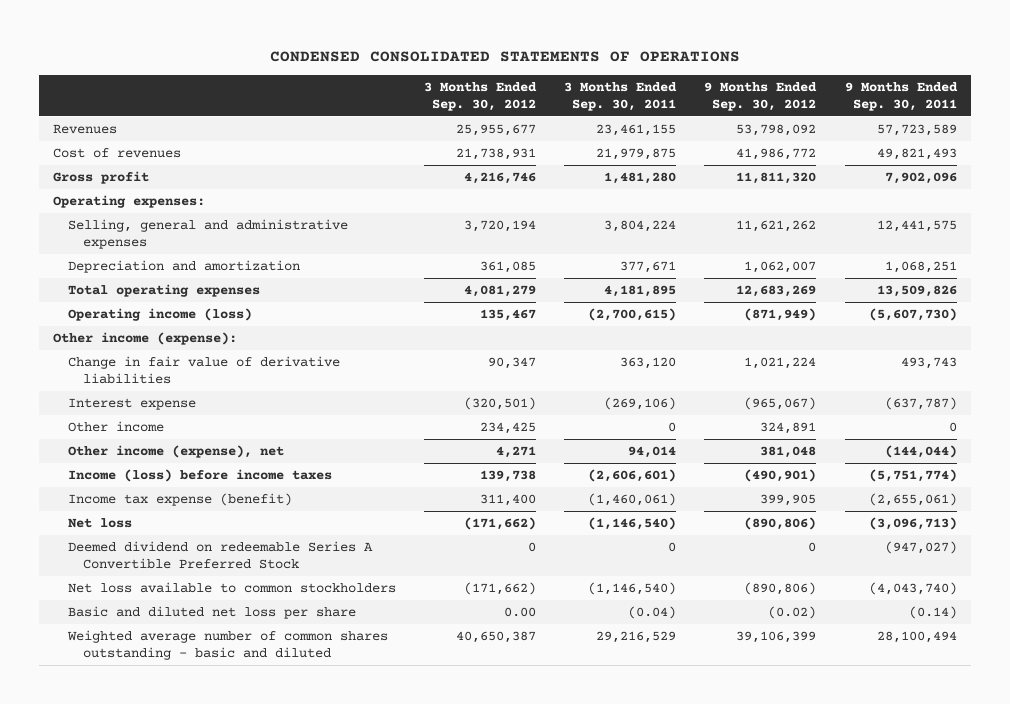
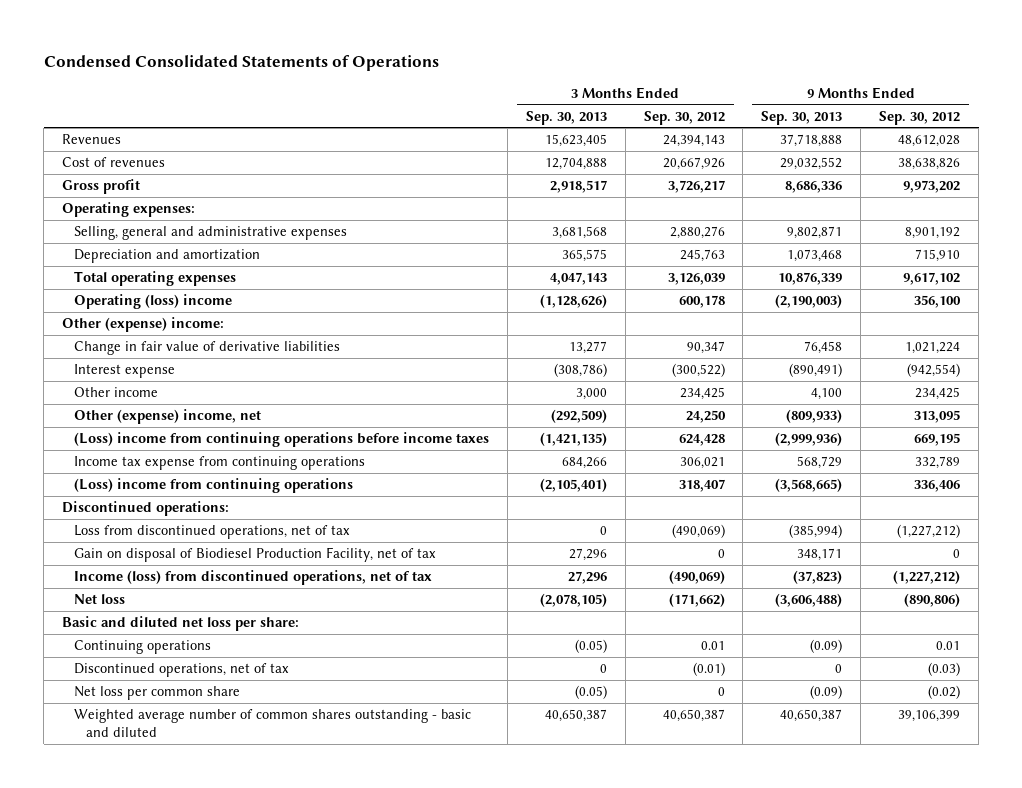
[269,50,740,62] CONDENSED CONSOLIDATED STATEMENTS OF OPERATIONS -> [43,54,439,71] Condensed Consolidated Statements of Operations
[564,81,678,112] 3 Months Ended Sep. 30, 2011 -> none
[844,81,958,112] 9 Months Ended Sep. 30, 2011 -> none
none -> [525,110,607,125] Sep. 30, 2013
none -> [761,110,843,125] Sep. 30, 2013
[456,123,537,136] 25,955,677 -> [662,135,725,148] 24,394,143
[736,123,817,136] 53,798,092 -> [898,135,961,148] 48,612,028
[456,147,537,160] 21,738,931 -> [662,157,725,171] 20,667,926
[736,147,817,160] 41,986,772 -> [898,158,961,171] 38,638,826
[464,171,537,184] 4,216,746 -> [667,180,725,194] 3,726,217
[736,171,817,184] 11,811,320 -> [903,180,961,194] 9,973,202
[464,219,537,232] 3,720,194 -> [669,226,725,240] 2,880,276
[736,219,817,232] 11,621,262 -> [905,227,961,240] 8,901,192
[480,260,537,273] 361,085 -> [679,249,725,263] 245,763
[744,260,817,273] 1,062,007 -> [915,249,961,263] 715,910
[464,284,537,297] 4,081,279 -> [667,273,725,286] 3,126,039
[736,284,817,297] 12,683,269 -> [903,272,961,286] 9,617,102
[67,307,252,321] Operating income (loss) -> [74,294,233,310] Operating (loss) income
[480,308,537,321] 135,467 -> [678,295,725,309] 600,178
[744,307,817,321] (871,949) -> [914,295,962,309] 356,100
[53,331,238,345] Other income (expense): -> [62,317,225,333] Other (expense) income:
[464,396,537,410] (320,501) -> [671,363,725,378] (300,522)
[744,396,817,410] (965,067) -> [907,363,961,378] (942,554)
[760,421,817,434] 324,891 -> [915,387,961,401] 234,425
[67,444,284,458] Other income (expense), net -> [74,409,262,425] Other (expense) income, net
[496,445,537,458] 4,271 -> [685,410,726,424] 24,250
[760,445,817,458] 381,048 -> [914,410,961,424] 313,095
[67,468,332,482] Income (loss) before income taxes -> [74,432,490,448] (Loss) income from continuing operations before income taxes
[480,469,537,482] 139,738 -> [678,434,725,447] 624,428
[744,468,817,482] (490,901) -> [914,433,961,447] 669,195
[67,492,292,506] Income tax expense (benefit) -> [74,456,366,471] Income tax expense from continuing operations
[480,493,537,506] 311,400 -> [679,457,725,470] 306,021
[760,493,817,506] 399,905 -> [915,456,961,470] 332,789
none -> [74,478,354,494] (Loss) income from continuing operations
none -> [62,501,230,517] Discontinued operations:
none -> [74,525,351,540] Loss from discontinued operations, net of tax
none -> [74,547,437,563] Gain on disposal of Biodiesel Production Facility, net of tax
none -> [74,570,433,586] Income (loss) from discontinued operations, net of tax
[67,540,373,570] Deemed dividend on redeemable Series A Convertible Preferred Stock -> none
[67,581,396,593] Net loss available to common stockholders -> none
none -> [62,616,300,632] Basic and diluted net loss per share:
none -> [74,640,212,655] Continuing operations
none -> [74,663,290,678] Discontinued operations, net of tax
[67,605,356,619] Basic and diluted net loss per share -> [74,686,241,701] Net loss per common share
[504,606,537,617] 0.00 -> [717,687,725,697] 0

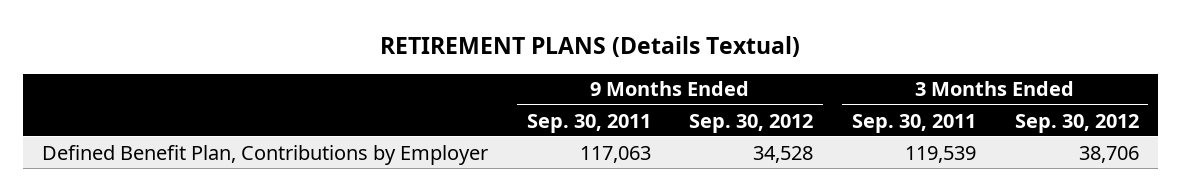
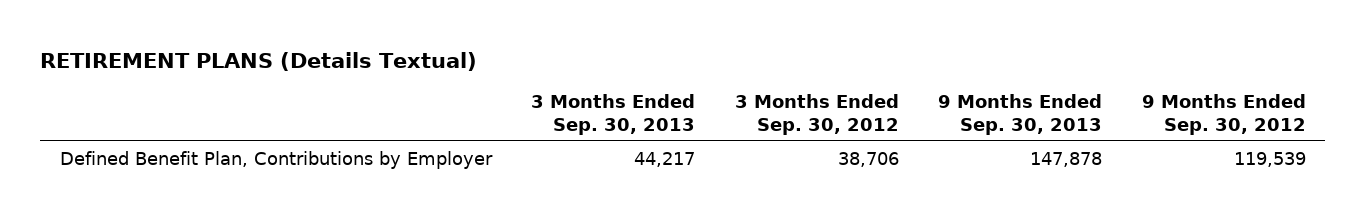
[526,113,651,133] Sep. 30, 2011 -> none
[851,113,976,133] Sep. 30, 2011 -> none
none -> [531,94,696,136] 3 Months Ended Sep. 30, 2013
none -> [938,94,1103,136] 9 Months Ended Sep. 30, 2013
[753,145,814,163] 34,528 -> [1233,151,1306,167] 119,539

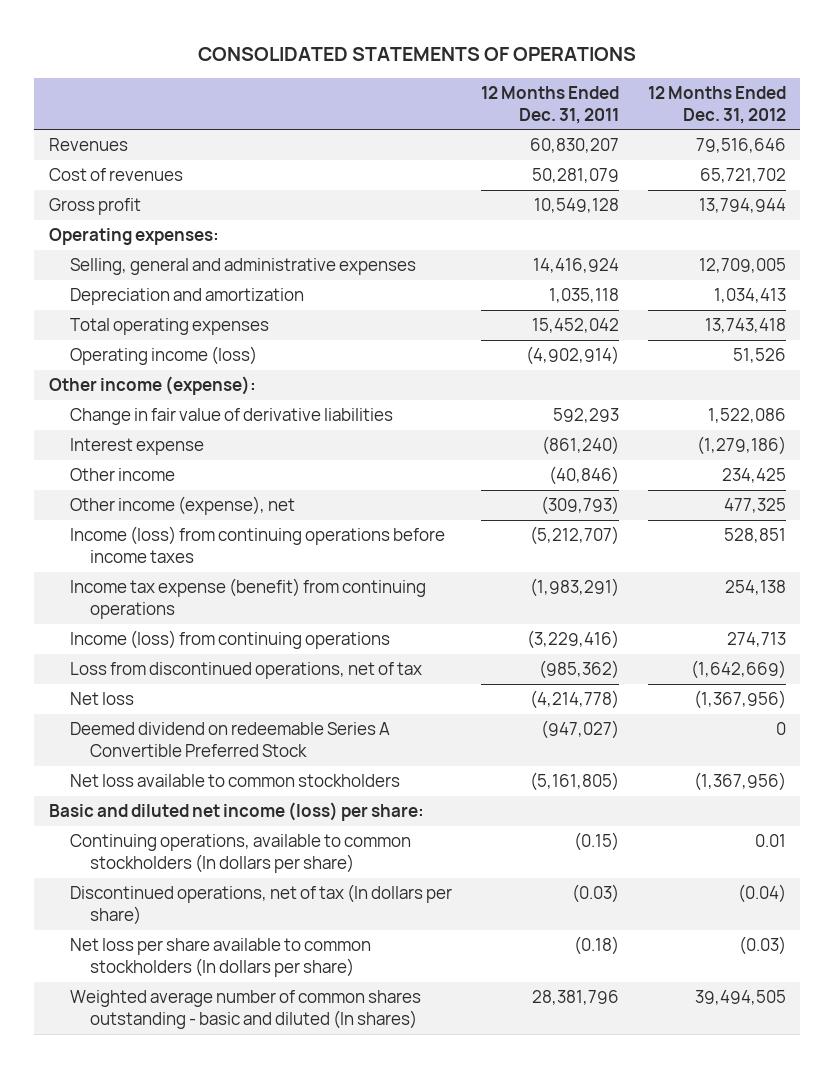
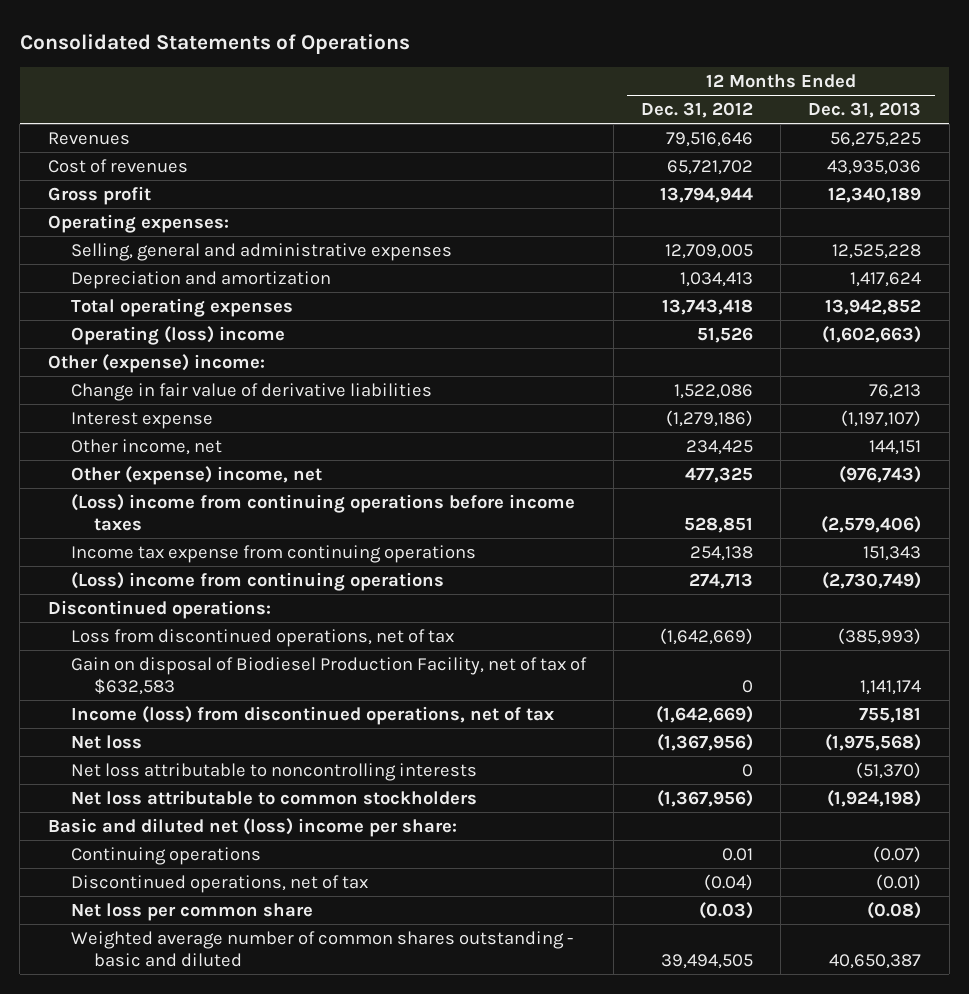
[198,46,637,61] CONSOLIDATED STATEMENTS OF OPERATIONS -> [19,33,410,54] Consolidated Statements of Operations
[480,85,619,124] 12 Months Ended Dec. 31, 2011 -> none
none -> [808,102,922,119] Dec. 31, 2013
[69,346,257,366] Operating income (loss) -> [70,325,285,345] Operating (loss) income
[48,376,256,396] Other income (expense): -> [47,353,265,373] Other (expense) income:
[69,468,175,482] Other income -> [70,438,222,455] Other income, net
[69,496,295,516] Other income (expense), net -> [70,465,322,485] Other (expense) income, net
[69,526,445,564] Income (loss) from continuing operations before income taxes -> [70,493,575,531] (Loss) income from continuing operations before income taxes
[69,578,426,620] Income tax expense (benefit) from continuing operations -> [70,544,476,563] Income tax expense from continuing operations
[69,630,390,650] Income (loss) from continuing operations -> [70,571,444,591] (Loss) income from continuing operations
none -> [47,599,271,619] Discontinued operations:
none -> [70,656,587,695] Gain on disposal of Biodiesel Production Facility, net of tax of $632,583
none -> [70,705,554,725] Income (loss) from discontinued operations, net of tax
[69,722,390,758] Deemed dividend on redeemable Series A Convertible Preferred Stock -> none
none -> [70,762,477,781] Net loss attributable to noncontrolling interests
[69,774,400,788] Net loss available to common stockholders -> [70,789,477,805] Net loss attributable to common stockholders
[48,802,424,822] Basic and diluted net income (loss) per share: -> [47,817,457,837] Basic and diluted net (loss) income per share:
[69,834,411,874] Continuing operations, available to common stockholders (In dollars per share) -> [70,846,261,865] Continuing operations
[69,884,452,926] Discontinued operations, net of tax (In dollars per share) -> [70,874,368,893] Discontinued operations, net of tax
[69,938,371,978] Net loss per share available to common stockholders (In dollars per share) -> [70,902,313,921] Net loss per common share
[69,990,421,1030] Weighted average number of common shares outstanding - basic and diluted (In shares) -> [70,930,573,967] Weighted average number of common shares outstanding - basic and diluted

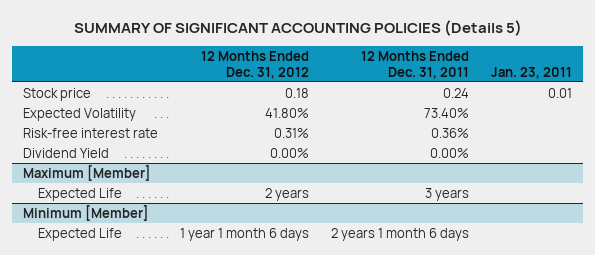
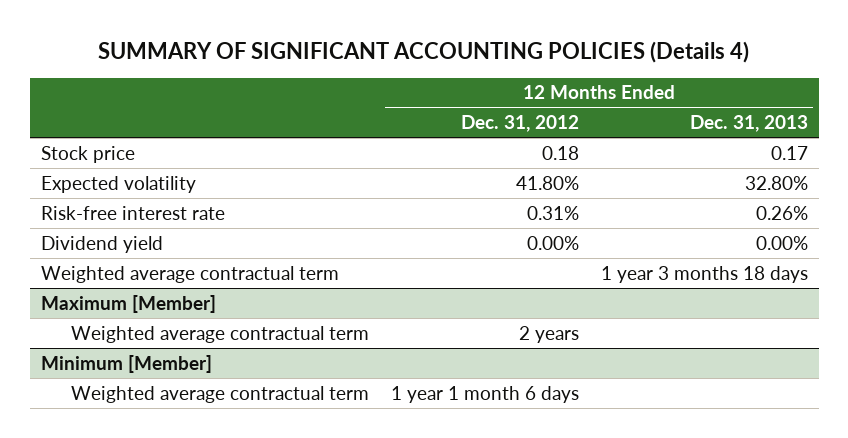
[73,19,522,36] SUMMARY OF SIGNIFICANT ACCOUNTING POLICIES (Details 5) -> [98,40,750,63] SUMMARY OF SIGNIFICANT ACCOUNTING POLICIES (Details 4)
[361,50,470,79] 12 Months Ended Dec. 31, 2011 -> none
[490,66,572,79] Jan. 23, 2011 -> none
none -> [689,115,808,133] Dec. 31, 2013
[23,107,137,121] Expected Volatility -> [40,175,196,193] Expected volatility
[23,147,110,158] Dividend Yield -> [40,235,163,253] Dividend yield
none -> [40,265,339,283] Weighted average contractual term
[37,187,122,201] Expected Life -> [70,325,369,343] Weighted average contractual term
[37,227,122,241] Expected Life -> [70,385,369,403] Weighted average contractual term

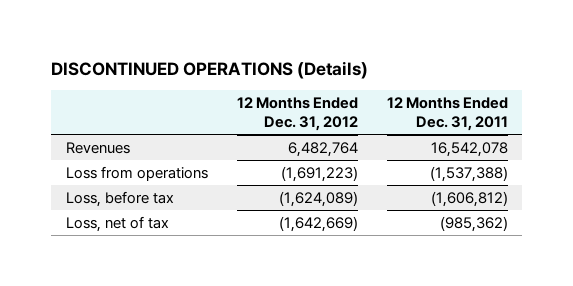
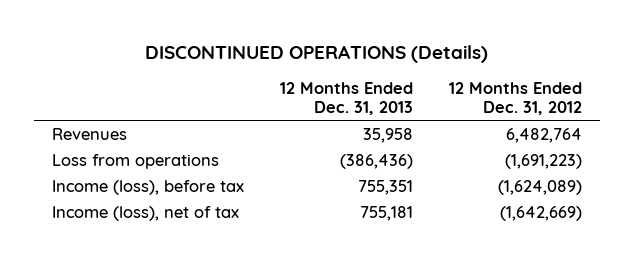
[386,97,508,132] 12 Months Ended Dec. 31, 2011 -> none
none -> [279,81,413,116] 12 Months Ended Dec. 31, 2013
[65,191,174,208] Loss, before tax -> none
[65,216,169,233] Loss, net of tax -> [51,179,244,195] Income (loss), before tax
[278,216,358,233] (1,642,669) -> [497,179,582,195] (1,624,089)
none -> [51,205,239,221] Income (loss), net of tax

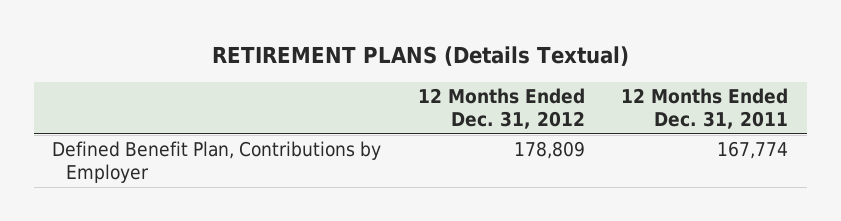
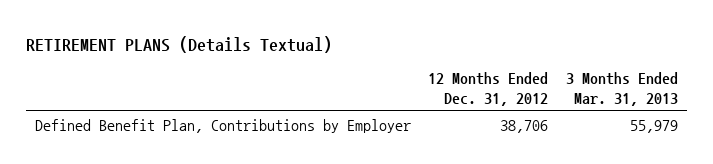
[621,88,789,130] 12 Months Ended Dec. 31, 2011 -> none
none -> [565,72,678,106] 3 Months Ended Mar. 31, 2013
[513,141,585,160] 178,809 -> [500,119,549,133] 38,706

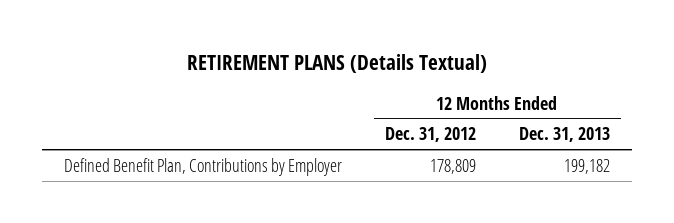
[565,72,678,106] 3 Months Ended Mar. 31, 2013 -> none
none -> [519,127,611,143] Dec. 31, 2013
[500,119,549,133] 38,706 -> [429,158,476,174] 178,809

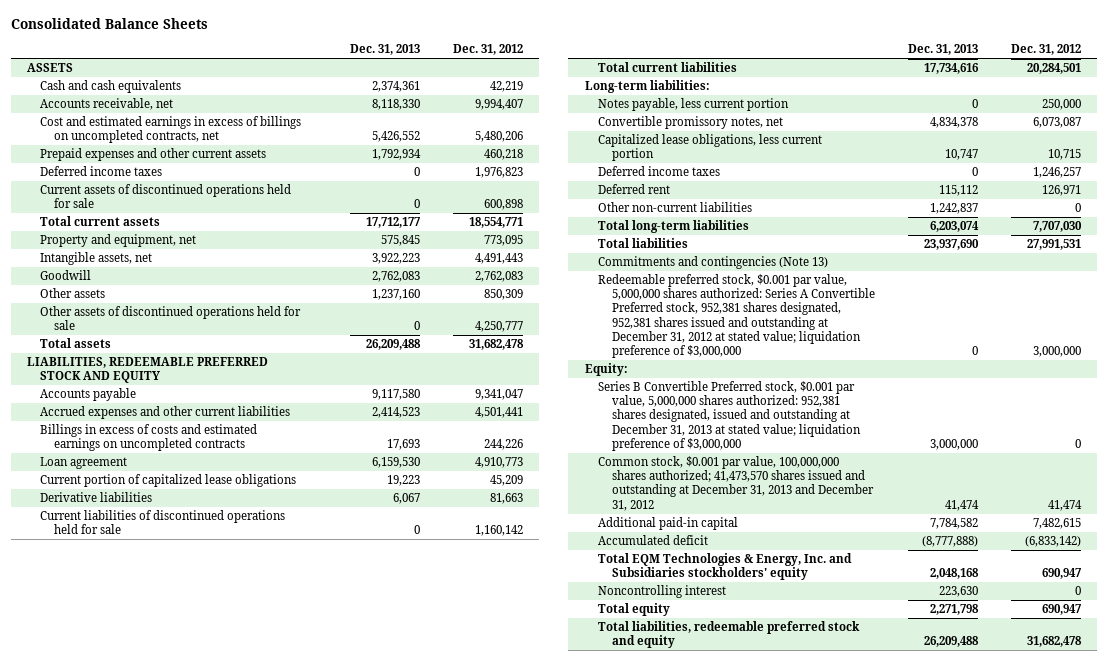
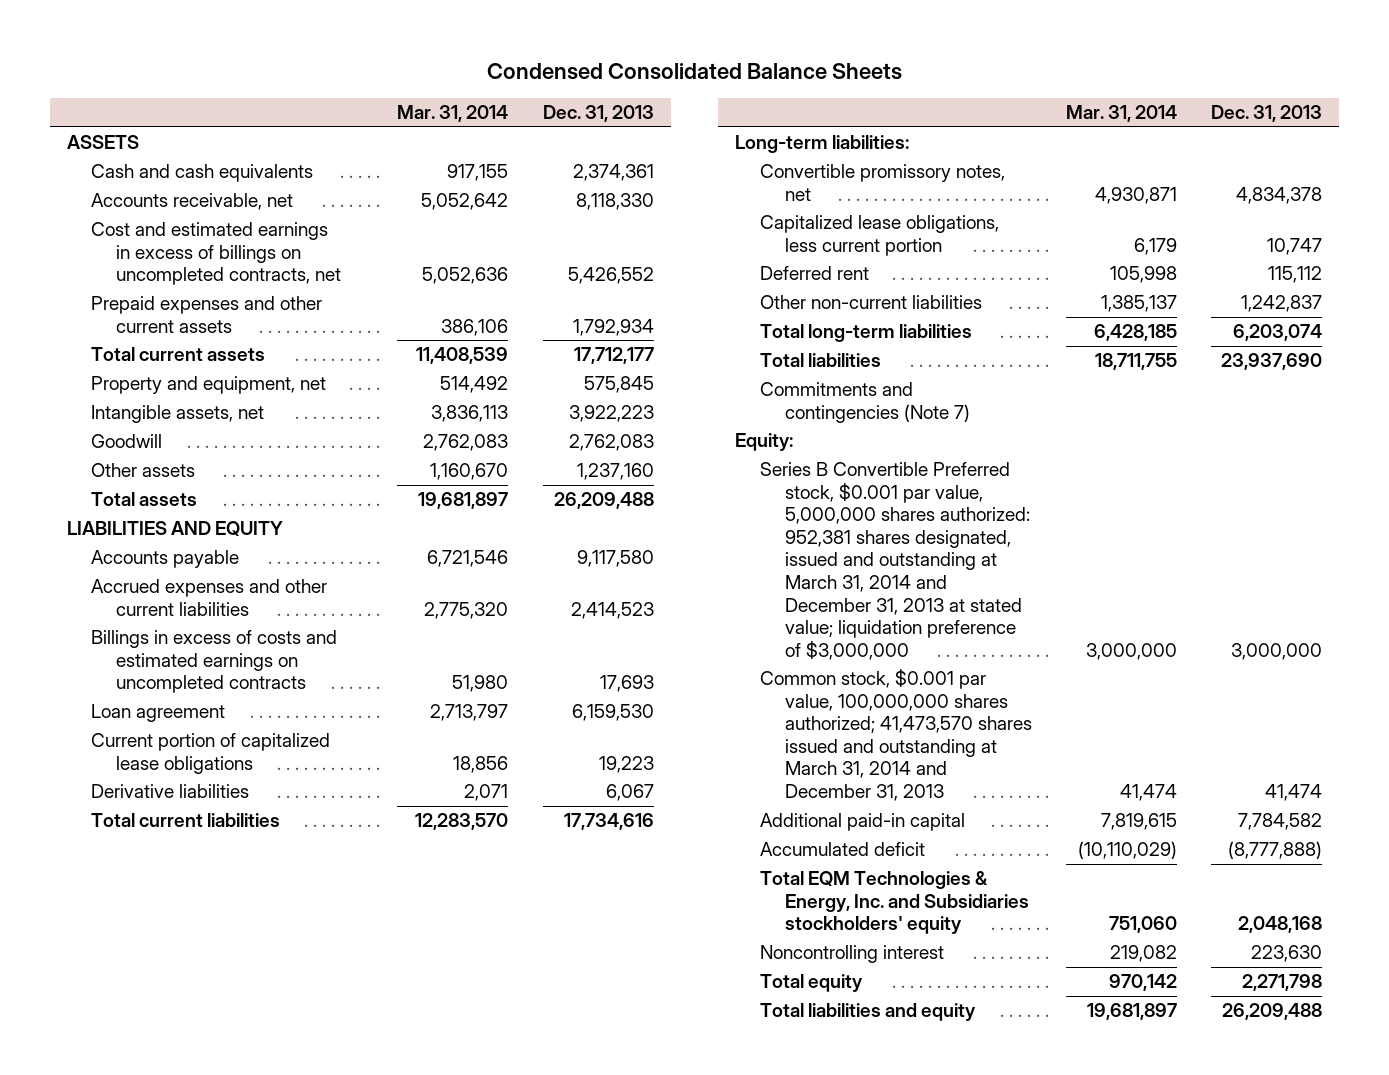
[10,17,208,29] Consolidated Balance Sheets -> [486,62,902,80] Condensed Consolidated Balance Sheets
[452,44,523,56] Dec. 31, 2012 -> none
none -> [397,105,509,123] Mar. 31, 2014
[40,166,163,177] Deferred income taxes -> none
[40,184,292,209] Current assets of discontinued operations held for sale -> none
[40,306,302,331] Other assets of discontinued operations held for sale -> none
[27,357,269,384] LIABILITIES, REDEEMABLE PREFERRED STOCK AND EQUITY -> [66,521,283,537] LIABILITIES AND EQUITY
[40,510,286,535] Current liabilities of discontinued operations held for sale -> none
[598,98,790,112] Notes payable, less current portion -> none
[598,166,721,177] Deferred income taxes -> none
[598,274,875,358] Redeemable preferred stock, $0.001 par value, 5,000,000 shares authorized: Series A Convertible Preferred stock, 952,381 shares designated, 952,381 shares issued and outstanding at December 31, 2012 at stated value; liquidation preference of $3,000,000 -> none
[598,256,829,270] Commitments and contingencies (Note 13) -> [760,382,970,423] Commitments and contingencies (Note 7)
[598,381,861,451] Series B Convertible Preferred stock, $0.001 par value, 5,000,000 shares authorized: 952,381 shares designated, issued and outstanding at December 31, 2013 at stated value; liquidation preference of $3,000,000 -> [760,462,1030,660] Series B Convertible Preferred stock, $0.001 par value, 5,000,000 shares authorized: 952,381 shares designated, issued and outstanding at March 31, 2014 and December 31, 2013 at stated value; liquidation preference of $3,000,000
[598,456,874,511] Common stock, $0.001 par value, 100,000,000 shares authorized; 41,473,570 shares issued and outstanding at December 31, 2013 and December 31, 2012 -> [760,669,1032,802] Common stock, $0.001 par value, 100,000,000 shares authorized; 41,473,570 shares issued and outstanding at March 31, 2014 and December 31, 2013
[598,621,861,649] Total liabilities, redeemable preferred stock and equity -> [760,1003,977,1022] Total liabilities and equity

